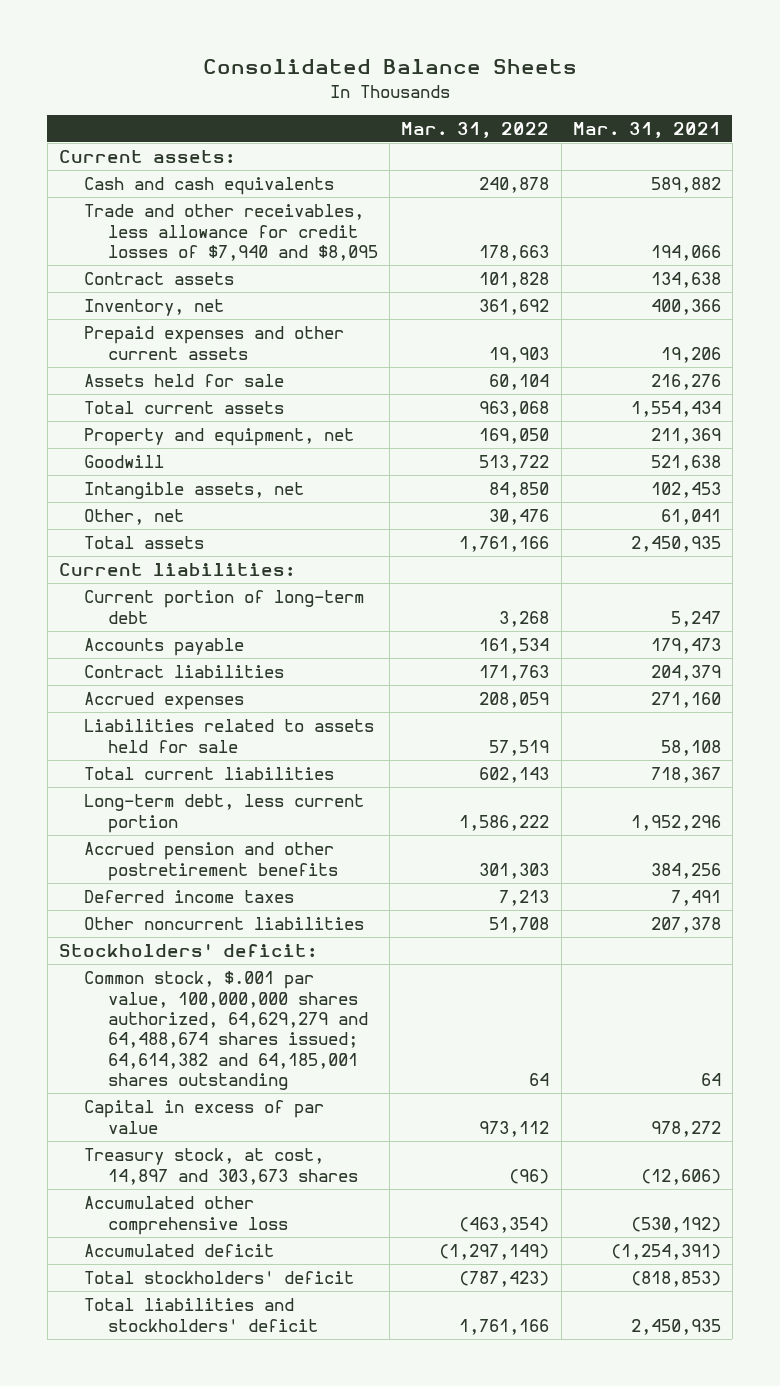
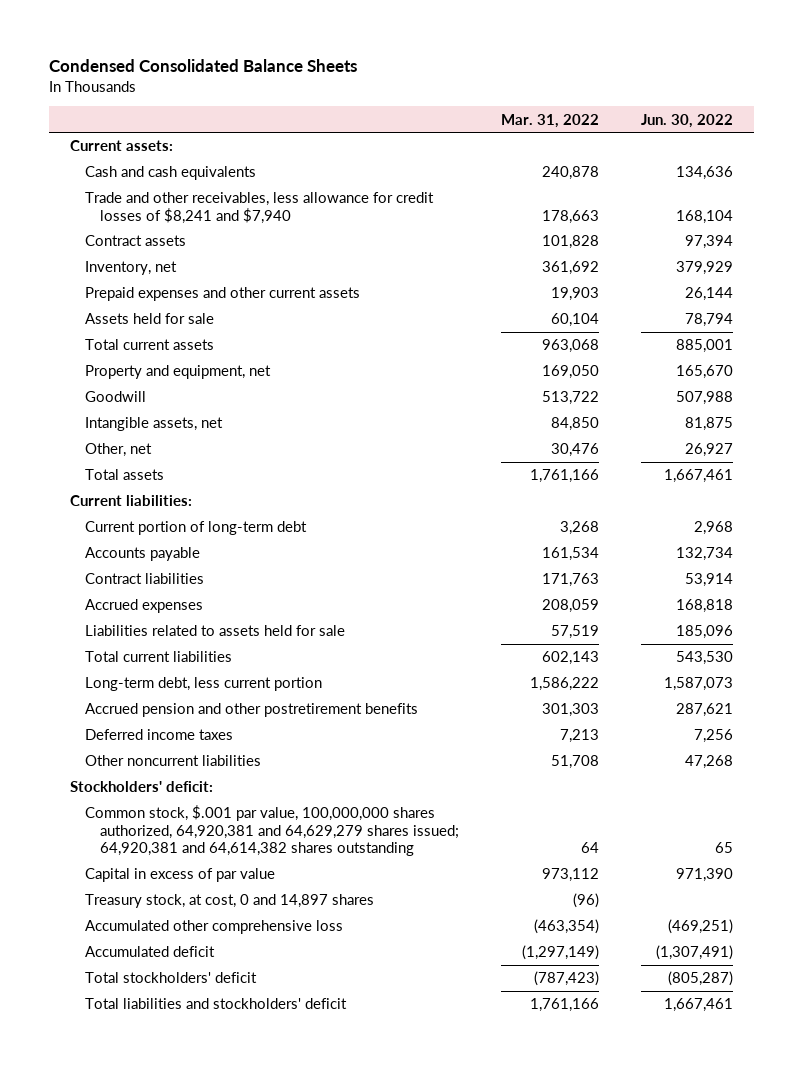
[202,59,577,75] Consolidated Balance Sheets -> [48,58,357,72] Condensed Consolidated Balance Sheets
[572,121,721,138] Mar. 31, 2021 -> none
none -> [640,113,733,128] Jun. 30, 2022
[83,204,378,261] Trade and other receivables, less allowance for credit losses of $7,940 and $8,095 -> [84,192,434,224] Trade and other receivables, less allowance for credit losses of $8,241 and $7,940
[83,971,368,1090] Common stock, $.001 par value, 100,000,000 shares authorized, 64,629,279 and 64,488,674 shares issued; 64,614,382 and 64,185,001 shares outstanding -> [84,805,459,856] Common stock, $.001 par value, 100,000,000 shares authorized, 64,920,381 and 64,629,279 shares issued; 64,920,381 and 64,614,382 shares outstanding
[83,1148,358,1185] Treasury stock, at cost, 14,897 and 303,673 shares -> [84,894,374,909] Treasury stock, at cost, 0 and 14,897 shares

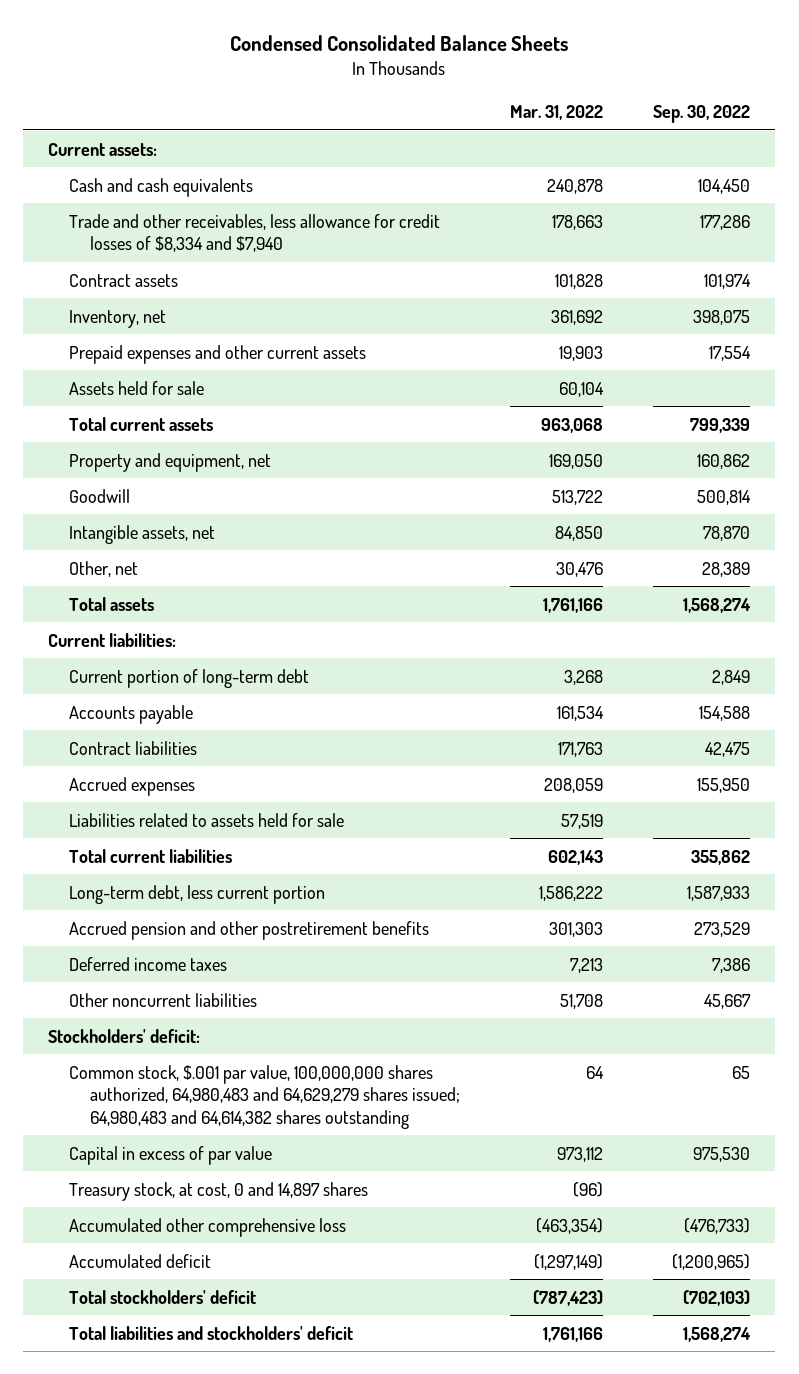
[640,113,733,128] Jun. 30, 2022 -> none
none -> [653,105,751,124] Sep. 30, 2022
[84,192,434,224] Trade and other receivables, less allowance for credit losses of $8,241 and $7,940 -> [69,213,441,253] Trade and other receivables, less allowance for credit losses of $8,334 and $7,940
[84,805,459,856] Common stock, $.001 par value, 100,000,000 shares authorized, 64,920,381 and 64,629,279 shares issued; 64,920,381 and 64,614,382 shares outstanding -> [69,1064,460,1129] Common stock, $.001 par value, 100,000,000 shares authorized, 64,980,483 and 64,629,279 shares issued; 64,980,483 and 64,614,382 shares outstanding

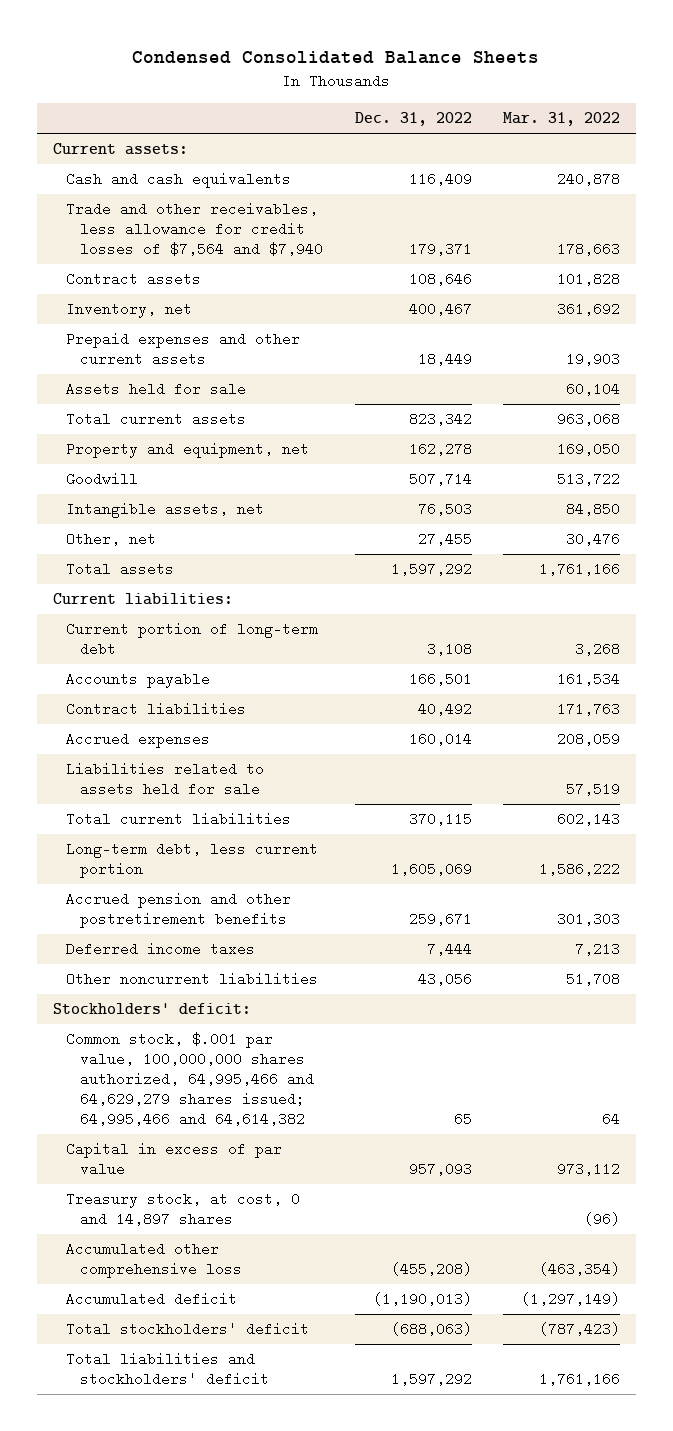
[653,105,751,124] Sep. 30, 2022 -> none
none -> [354,112,472,127] Dec. 31, 2022
[69,213,441,253] Trade and other receivables, less allowance for credit losses of $8,334 and $7,940 -> [66,202,324,256] Trade and other receivables, less allowance for credit losses of $7,564 and $7,940
[69,1064,460,1129] Common stock, $.001 par value, 100,000,000 shares authorized, 64,980,483 and 64,629,279 shares issued; 64,980,483 and 64,614,382 shares outstanding -> [66,1032,315,1126] Common stock, $.001 par value, 100,000,000 shares authorized, 64,995,466 and 64,629,279 shares issued; 64,995,466 and 64,614,382

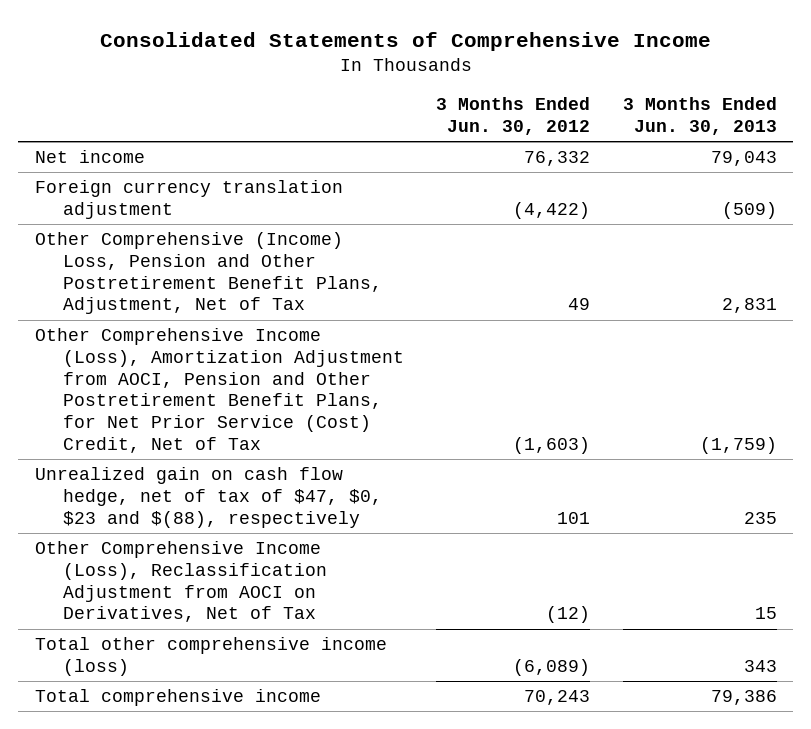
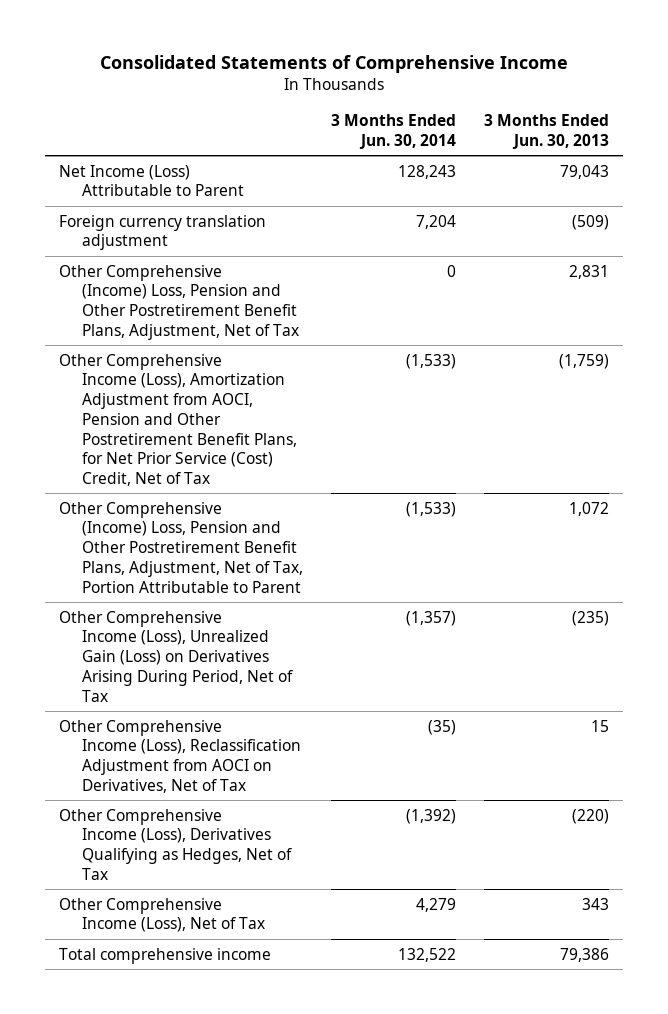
[436,97,591,135] 3 Months Ended Jun. 30, 2012 -> none
none -> [331,114,457,149] 3 Months Ended Jun. 30, 2014
[34,150,145,164] Net income -> [58,164,245,197] Net Income (Loss) Attributable to Parent
none -> [58,501,304,593] Other Comprehensive (Income) Loss, Pension and Other Postretirement Benefit Plans, Adjustment, Net of Tax, Portion Attributable to Parent
[34,467,383,528] Unrealized gain on cash flow hedge, net of tax of $47, $0, $23 and $(88), respectively -> [58,610,294,702] Other Comprehensive Income (Loss), Unrealized Gain (Loss) on Derivatives Arising During Period, Net of Tax
[743,511,777,524] 235 -> [572,610,610,626] (235)
none -> [58,808,293,880] Other Comprehensive Income (Loss), Derivatives Qualifying as Hedges, Net of Tax
[34,637,387,676] Total other comprehensive income (loss) -> [58,897,266,933] Other Comprehensive Income (Loss), Net of Tax

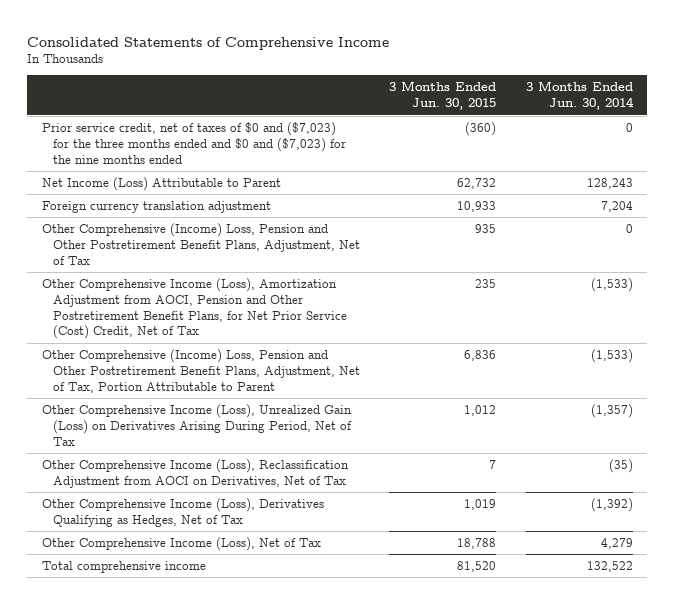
[484,114,610,149] 3 Months Ended Jun. 30, 2013 -> none
none -> [389,81,497,111] 3 Months Ended Jun. 30, 2015
none -> [42,121,346,164] Prior service credit, net of taxes of $0 and ($7,023) for the three months ended and $0 and ($7,023) for the nine months ended

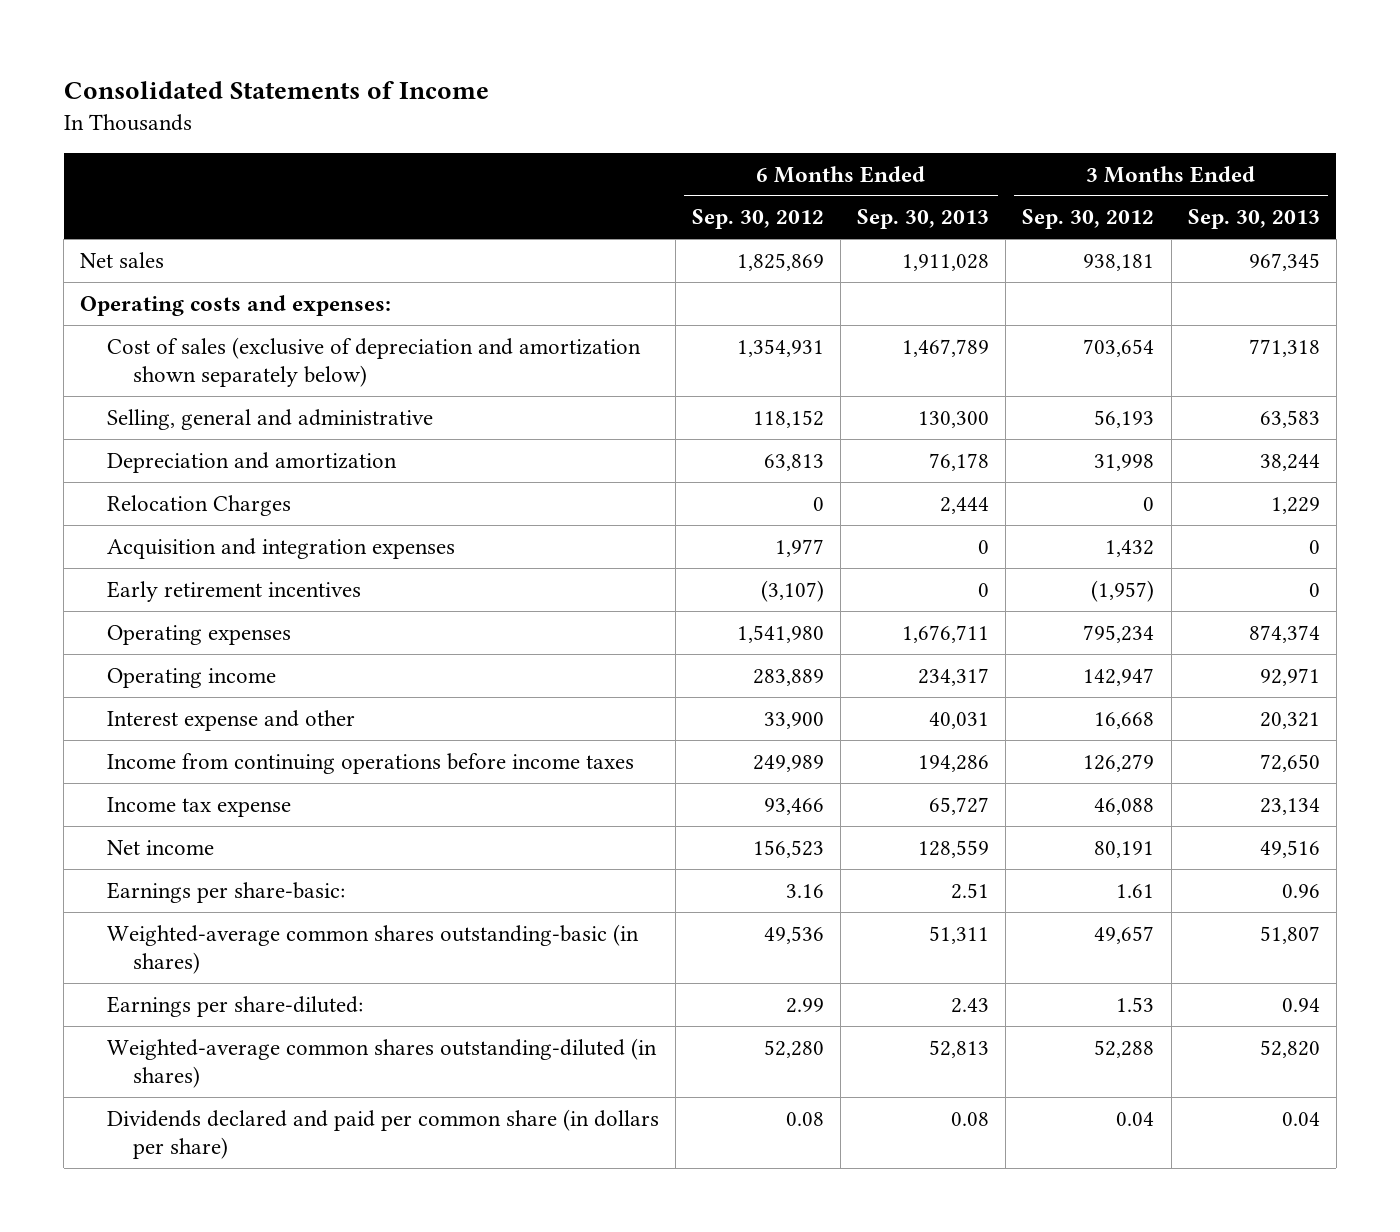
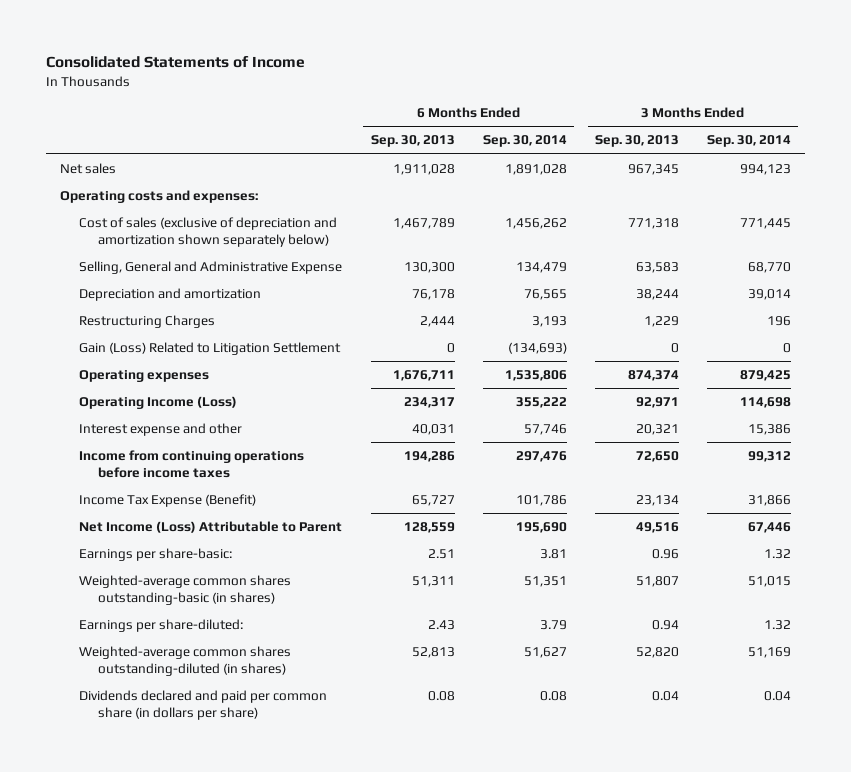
[692,209,825,230] Sep. 30, 2012 -> none
[1022,209,1155,230] Sep. 30, 2012 -> none
none -> [482,135,567,148] Sep. 30, 2014
none -> [706,135,791,148] Sep. 30, 2014
[106,408,433,430] Selling, general and administrative -> [79,260,343,274] Selling, General and Administrative Expense
[106,537,455,559] Acquisition and integration expenses -> none
[106,580,361,602] Early retirement incentives -> none
[106,494,291,516] Relocation Charges -> [79,314,216,328] Restructuring Charges
none -> [79,341,342,355] Gain (Loss) Related to Litigation Settlement
[106,667,276,688] Operating income -> [79,395,238,409] Operating Income (Loss)
[106,796,291,817] Income tax expense -> [79,493,257,507] Income Tax Expense (Benefit)
[106,839,214,855] Net income -> [79,520,343,533] Net Income (Loss) Attributable to Parent

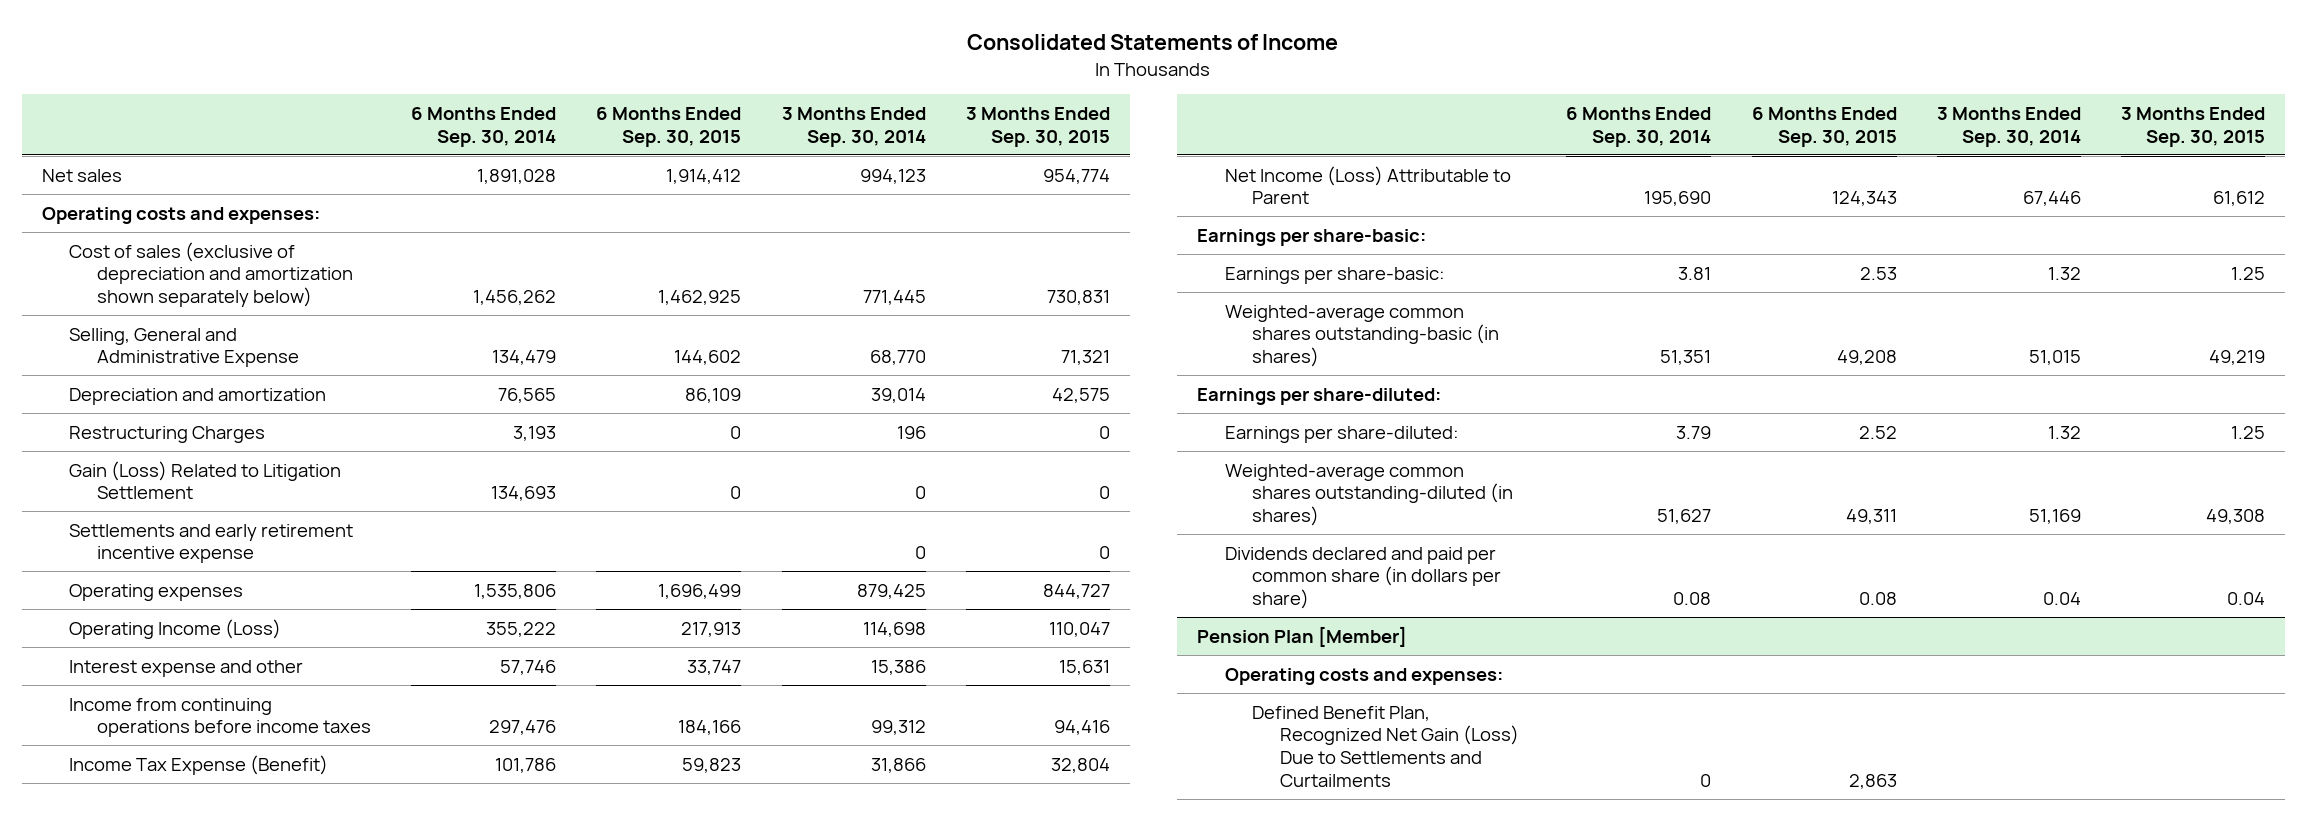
[370,135,455,148] Sep. 30, 2013 -> none
[594,135,679,148] Sep. 30, 2013 -> none
none -> [596,106,742,147] 6 Months Ended Sep. 30, 2015
none -> [965,106,1110,147] 3 Months Ended Sep. 30, 2015
[507,341,567,354] (134,693) -> [491,486,557,502] 134,693
none -> [69,523,354,564] Settlements and early retirement incentive expense
none -> [1196,228,1426,246] Earnings per share-basic:
none -> [1196,387,1441,405] Earnings per share-diluted:
none -> [1196,625,1407,647] Pension Plan [Member]
none -> [1224,667,1503,685] Operating costs and expenses:
none -> [1252,705,1519,787] Defined Benefit Plan, Recognized Net Gain (Loss) Due to Settlements and Curtailments

